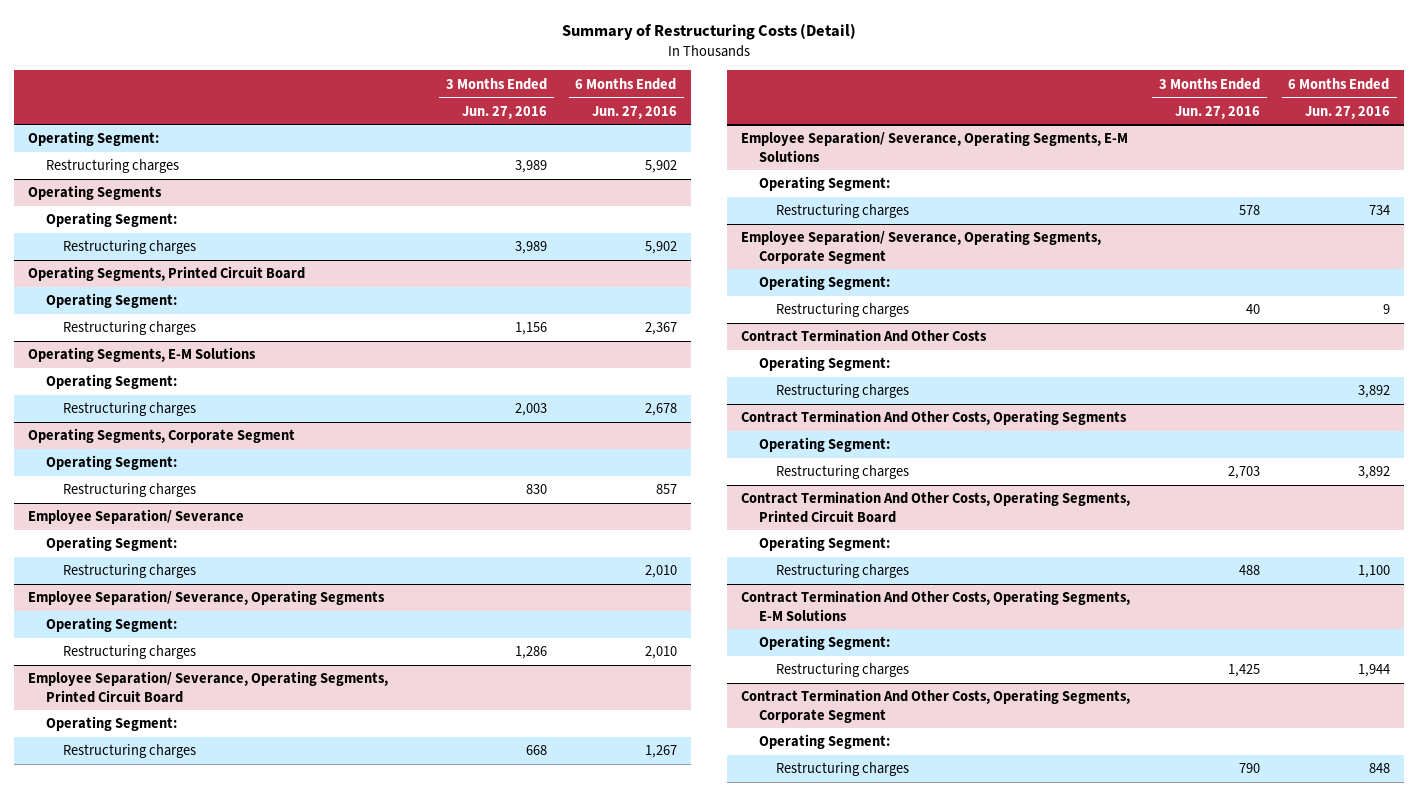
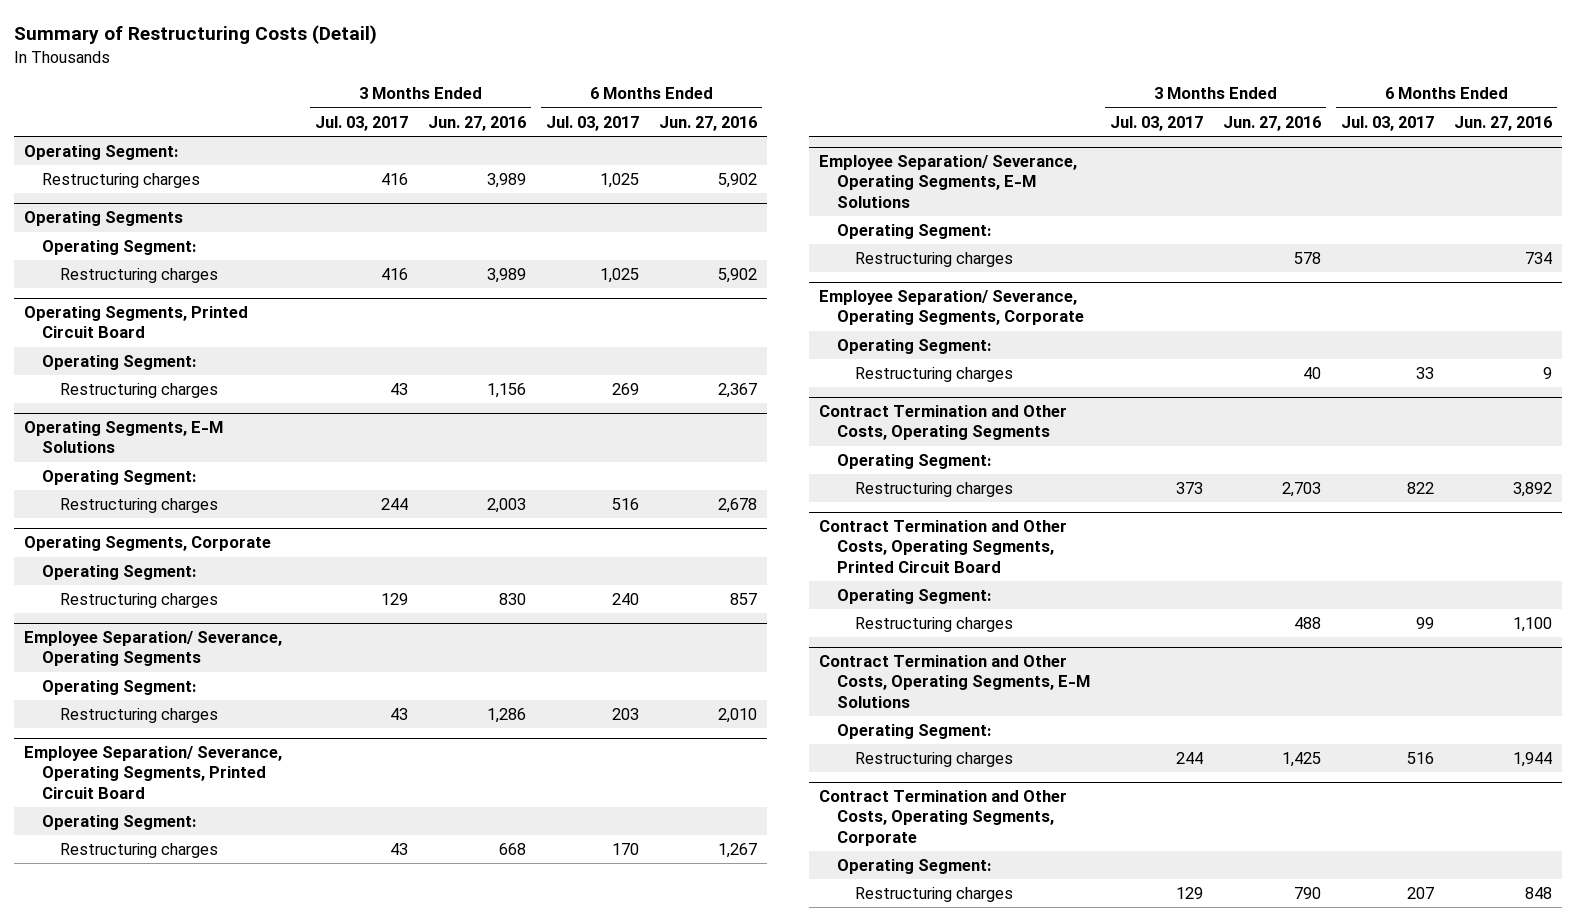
none -> [315,115,409,131] Jul. 03, 2017
none -> [546,115,640,131] Jul. 03, 2017
[28,428,296,444] Operating Segments, Corporate Segment -> [24,536,272,552] Operating Segments, Corporate
[28,509,245,525] Employee Separation/ Severance -> none
[45,536,177,552] Operating Segment: -> none
[63,564,197,579] Restructuring charges -> none
[741,230,1102,264] Employee Separation/ Severance, Operating Segments, Corporate Segment -> [819,290,1085,326] Employee Separation/ Severance, Operating Segments, Corporate
[741,329,988,343] Contract Termination And Other Costs -> none
[758,356,890,372] Operating Segment: -> none
[776,384,910,399] Restructuring charges -> none
[741,410,1128,426] Contract Termination And Other Costs, Operating Segments -> [819,405,1068,441] Contract Termination and Other Costs, Operating Segments
[741,491,1131,523] Contract Termination And Other Costs, Operating Segments, Printed Circuit Board -> [819,520,1068,573] Contract Termination and Other Costs, Operating Segments, Printed Circuit Board
[741,590,1131,621] Contract Termination And Other Costs, Operating Segments, E-M Solutions -> [819,655,1091,708] Contract Termination and Other Costs, Operating Segments, E-M Solutions
[741,689,1131,723] Contract Termination And Other Costs, Operating Segments, Corporate Segment -> [819,790,1068,846] Contract Termination and Other Costs, Operating Segments, Corporate

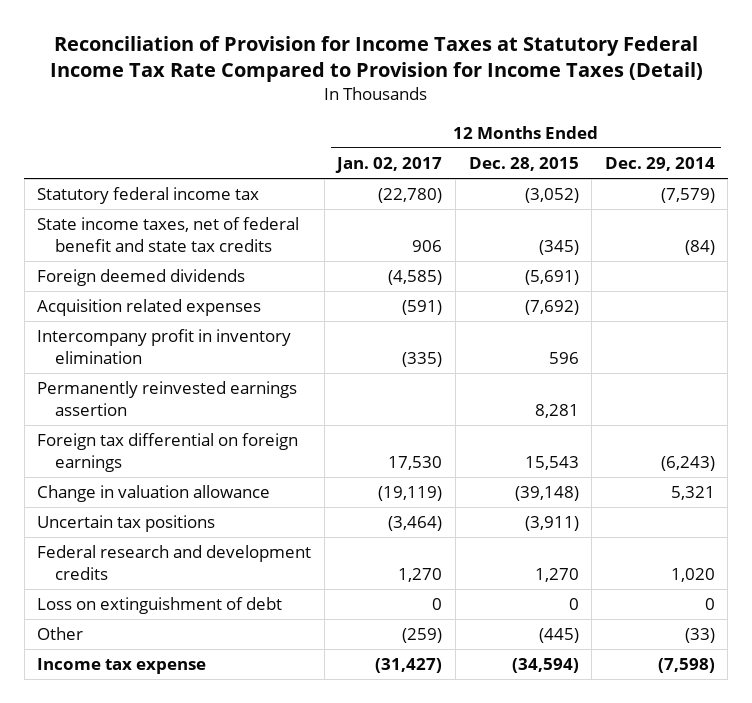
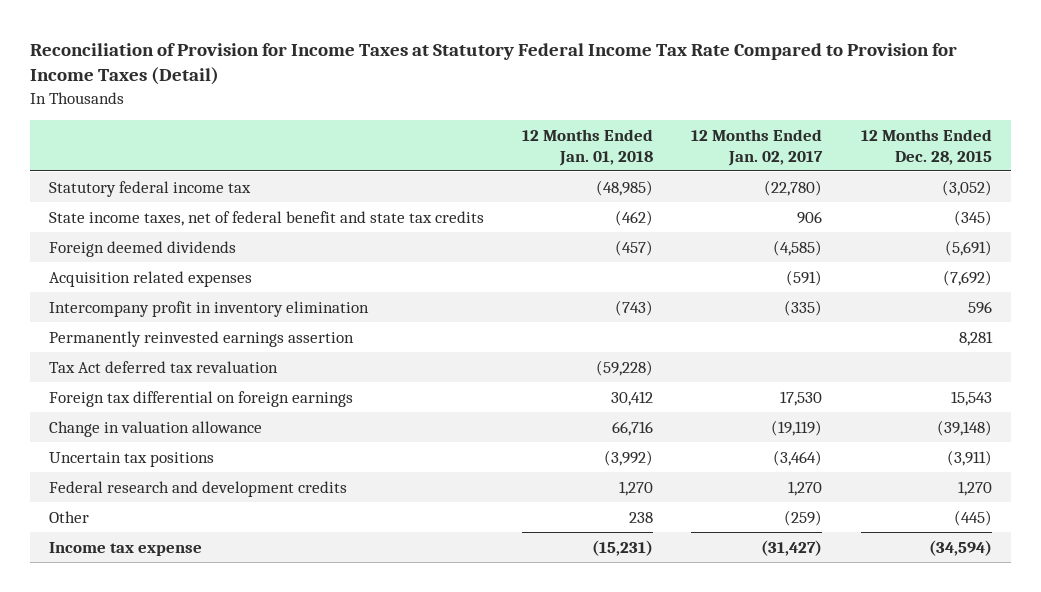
[604,156,715,171] Dec. 29, 2014 -> none
none -> [522,129,654,166] 12 Months Ended Jan. 01, 2018
none -> [48,360,278,373] Tax Act deferred tax revaluation
[37,597,283,615] Loss on extinguishment of debt -> none

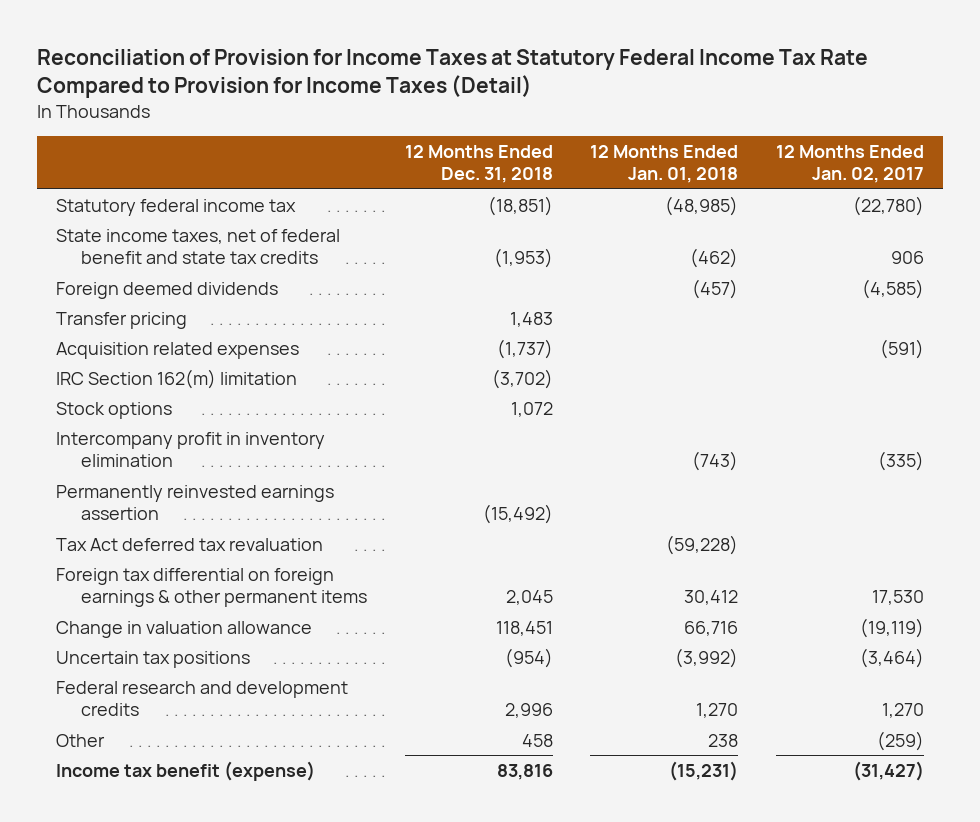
[860,129,992,165] 12 Months Ended Dec. 28, 2015 -> none
none -> [404,144,553,184] 12 Months Ended Dec. 31, 2018
none -> [55,311,187,329] Transfer pricing
none -> [55,368,297,389] IRC Section 162(m) limitation
none -> [55,401,172,419] Stock options
[48,390,353,407] Foreign tax differential on foreign earnings -> [55,567,368,608] Foreign tax differential on foreign earnings & other permanent items
[48,541,202,556] Income tax expense -> [55,760,315,781] Income tax benefit (expense)

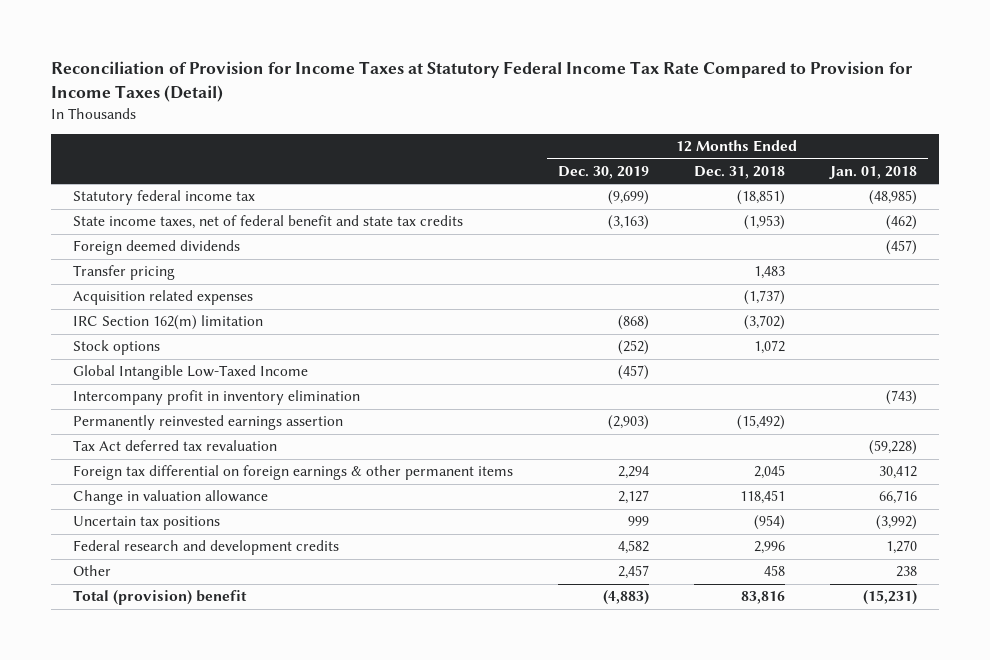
[775,144,924,184] 12 Months Ended Jan. 02, 2017 -> none
none -> [557,165,649,179] Dec. 30, 2019
none -> [72,365,308,381] Global Intangible Low-Taxed Income
[55,760,315,781] Income tax benefit (expense) -> [72,590,247,606] Total (provision) benefit

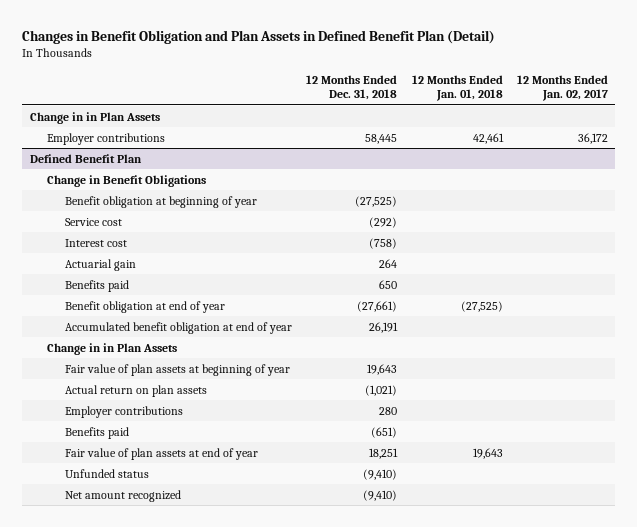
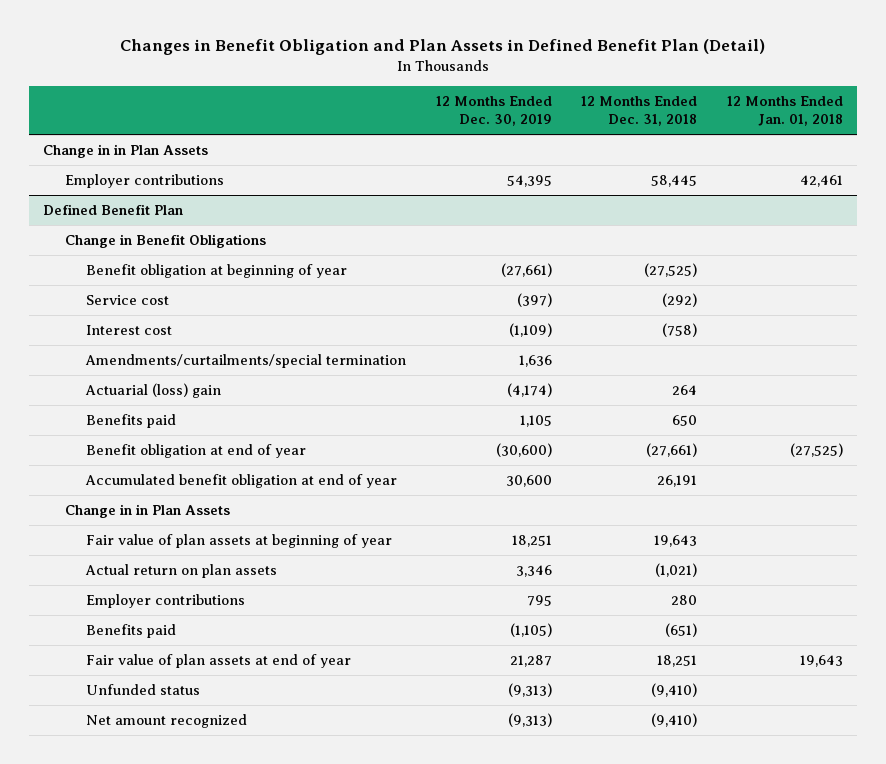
[516,74,608,102] 12 Months Ended Jan. 02, 2017 -> none
none -> [435,95,552,127] 12 Months Ended Dec. 30, 2019
none -> [85,354,407,369] Amendments/curtailments/special termination
[65,258,137,271] Actuarial gain -> [85,383,222,399] Actuarial (loss) gain

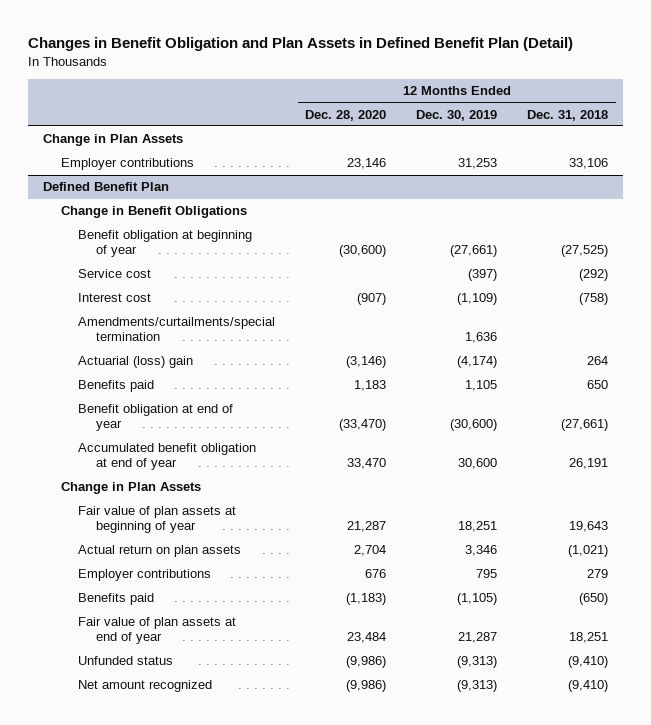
[726,95,843,127] 12 Months Ended Jan. 01, 2018 -> none
none -> [305,109,387,121] Dec. 28, 2020
[43,144,209,159] Change in in Plan Assets -> [42,134,183,147] Change in Plan Assets
[506,175,552,188] 54,395 -> [458,158,498,170] 31,253
[651,175,698,188] 58,445 -> [569,158,609,170] 33,106
[64,504,230,519] Change in in Plan Assets -> [60,482,201,495] Change in Plan Assets
[671,595,698,606] 280 -> [587,569,609,579] 279
[665,623,698,638] (651) -> [579,593,609,606] (650)

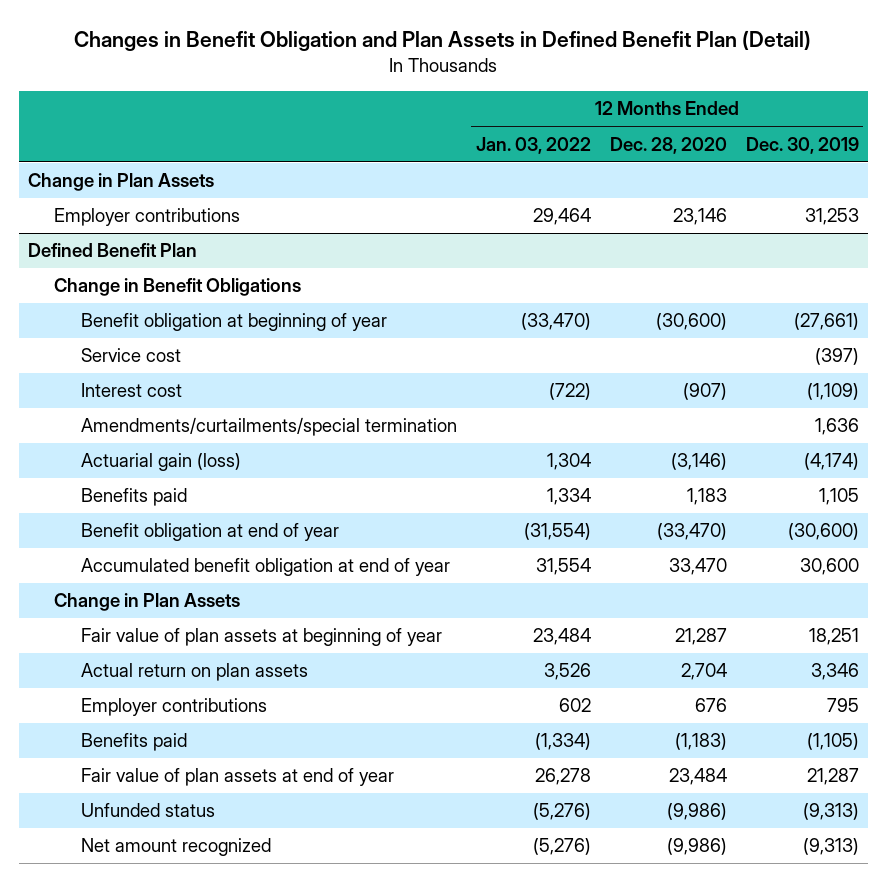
[527,109,609,121] Dec. 31, 2018 -> none
none -> [475,136,591,154] Jan. 03, 2022
[78,356,194,369] Actuarial (loss) gain -> [80,453,241,472] Actuarial gain (loss)

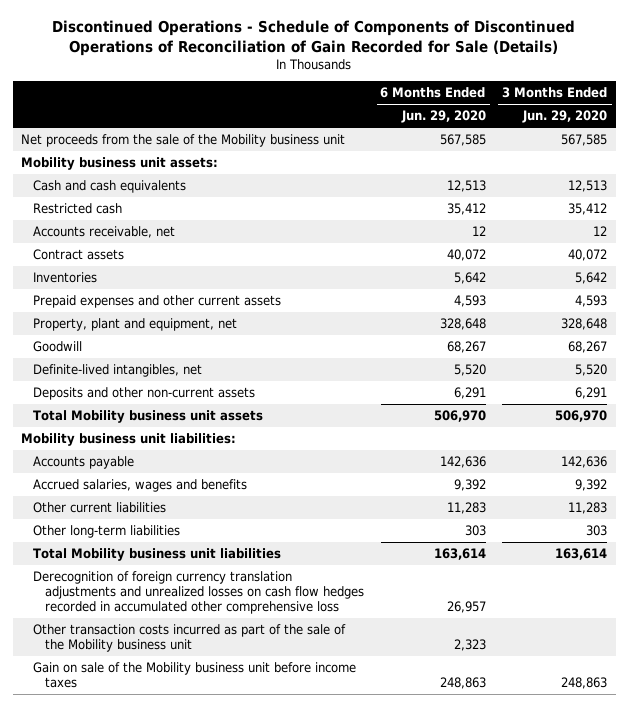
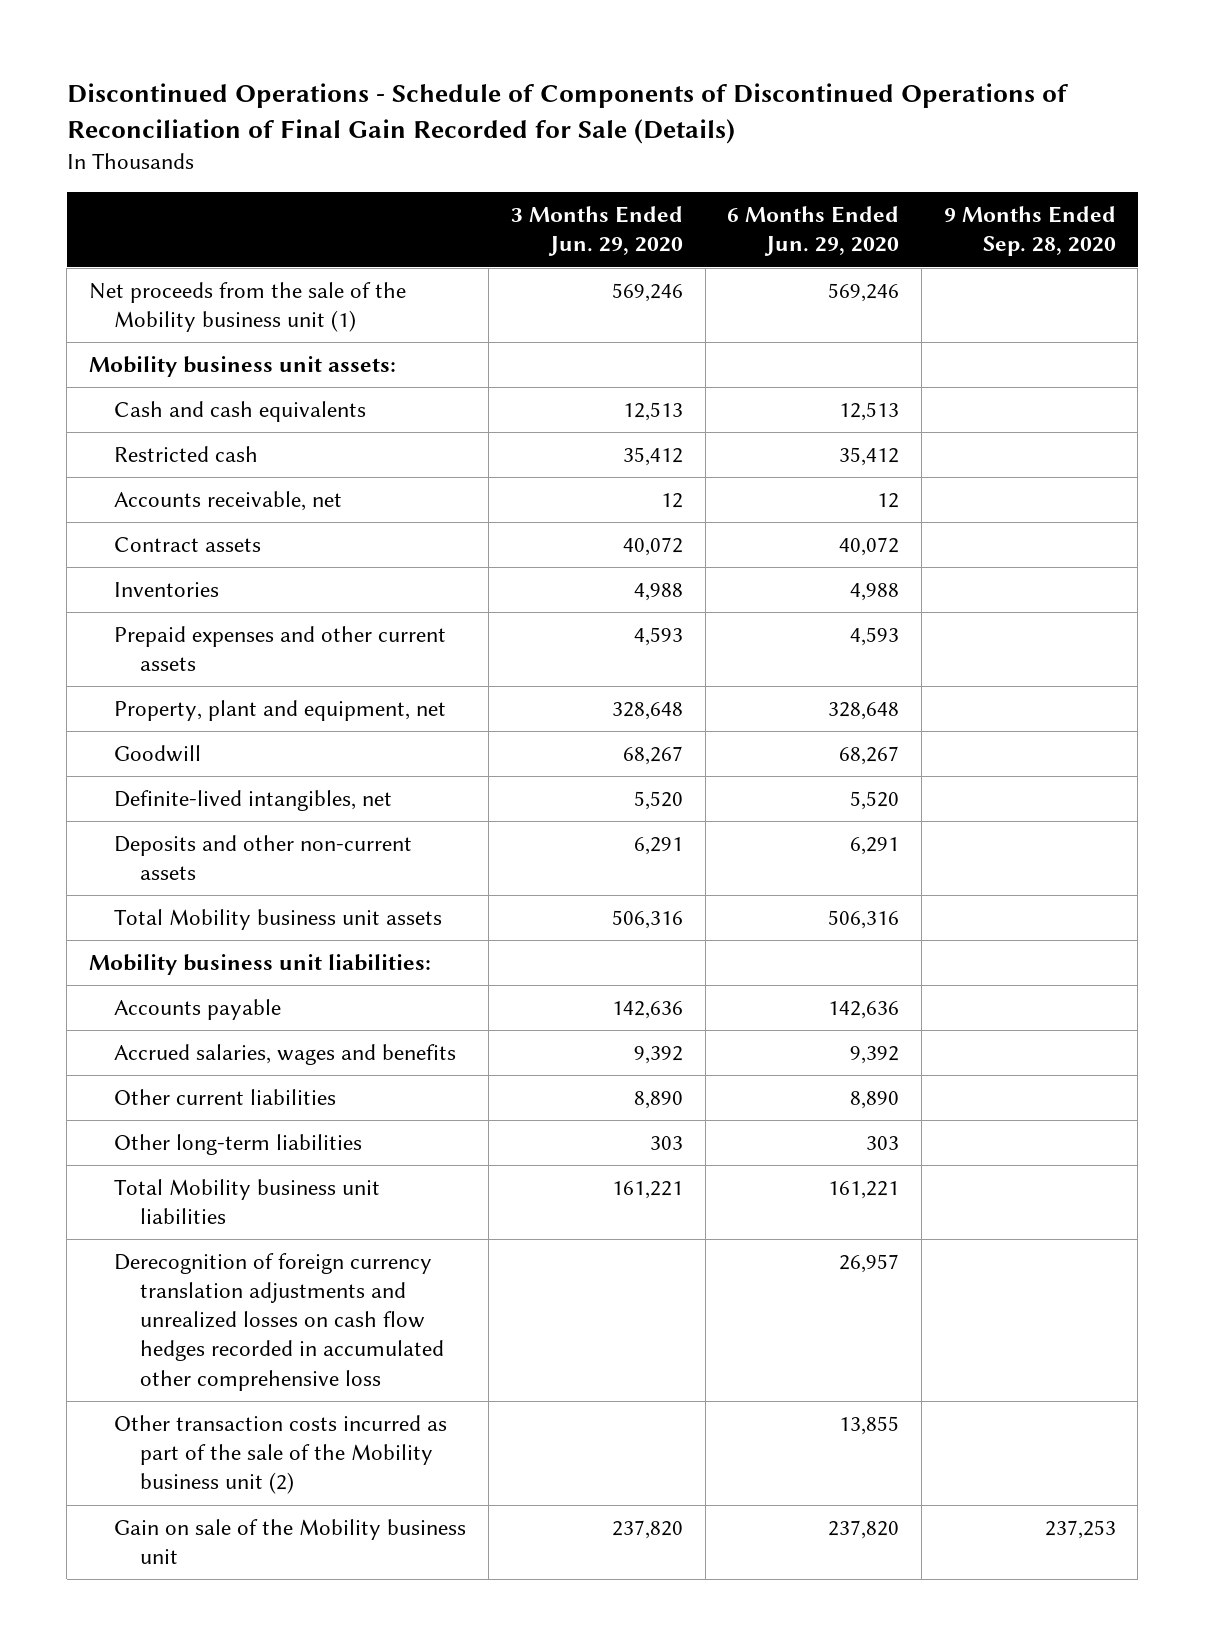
[52,20,576,56] Discontinued Operations - Schedule of Components of Discontinued Operations of Reconciliation of Gain Recorded for Sale (Details) -> [66,83,1069,145] Discontinued Operations - Schedule of Components of Discontinued Operations of Reconciliation of Final Gain Recorded for Sale (Details)
none -> [943,206,1116,257] 9 Months Ended Sep. 28, 2020
[21,134,346,148] Net proceeds from the sale of the Mobility business unit -> [88,282,406,333] Net proceeds from the sale of the Mobility business unit (1)
[439,134,486,147] 567,585 -> [828,283,900,303] 569,246
[561,134,608,147] 567,585 -> [611,283,683,303] 569,246
[453,272,486,285] 5,642 -> [850,583,900,602] 4,988
[575,272,608,285] 5,642 -> [633,583,683,602] 4,988
[433,410,486,423] 506,970 -> [828,910,900,930] 506,316
[555,410,608,423] 506,970 -> [611,910,683,930] 506,316
[446,502,486,515] 11,283 -> [850,1091,900,1110] 8,890
[568,502,608,515] 11,283 -> [633,1091,683,1110] 8,890
[433,548,486,561] 163,614 -> [828,1181,900,1200] 161,221
[555,548,608,561] 163,614 -> [611,1181,683,1200] 161,221
[33,624,347,653] Other transaction costs incurred as part of the sale of the Mobility business unit -> [114,1415,448,1495] Other transaction costs incurred as part of the sale of the Mobility business unit (2)
[453,639,486,652] 2,323 -> [839,1416,900,1436] 13,855
[33,662,357,689] Gain on sale of the Mobility business unit before income taxes -> [114,1519,467,1565] Gain on sale of the Mobility business unit
[439,677,486,690] 248,863 -> [828,1520,900,1540] 237,820
[561,677,608,690] 248,863 -> [611,1520,683,1540] 237,820

